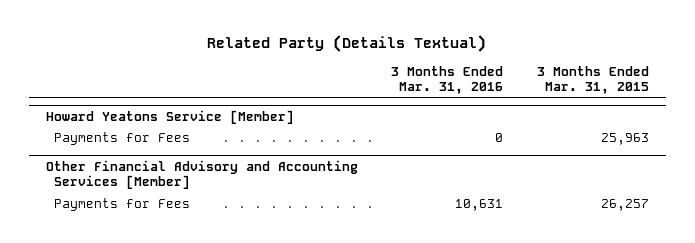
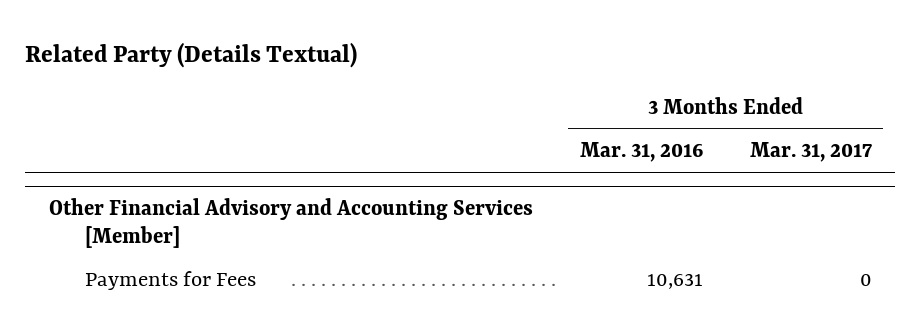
[537,65,650,94] 3 Months Ended Mar. 31, 2015 -> none
none -> [749,142,872,163] Mar. 31, 2017
[45,109,294,124] Howard Yeatons Service [Member] -> none
[54,132,191,146] Payments for Fees -> none

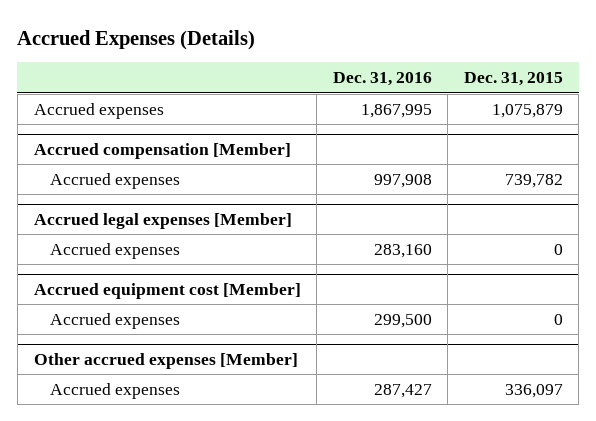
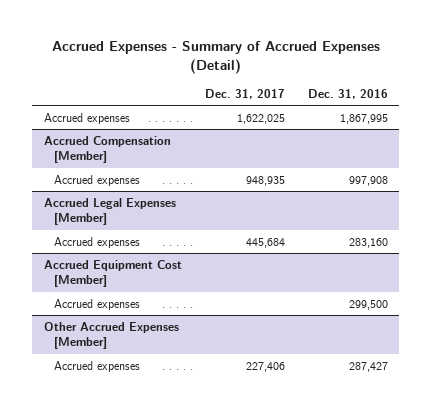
[17,29,256,50] Accrued Expenses (Details) -> [51,41,380,75] Accrued Expenses - Summary of Accrued Expenses (Detail)
[463,72,563,87] Dec. 31, 2015 -> none
none -> [204,89,285,100] Dec. 31, 2017
[33,143,291,160] Accrued compensation [Member] -> [43,135,171,164] Accrued Compensation [Member]
[33,213,292,230] Accrued legal expenses [Member] -> [43,197,176,226] Accrued Legal Expenses [Member]
[33,283,301,300] Accrued equipment cost [Member] -> [43,259,182,288] Accrued Equipment Cost [Member]
[33,353,298,370] Other accrued expenses [Member] -> [43,321,179,350] Other Accrued Expenses [Member]

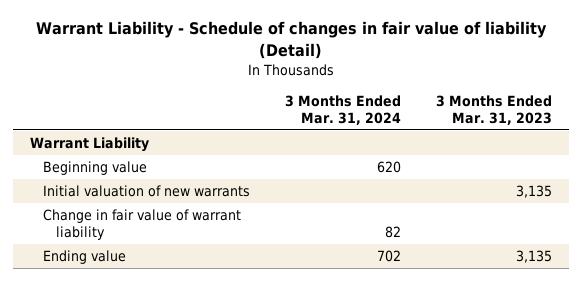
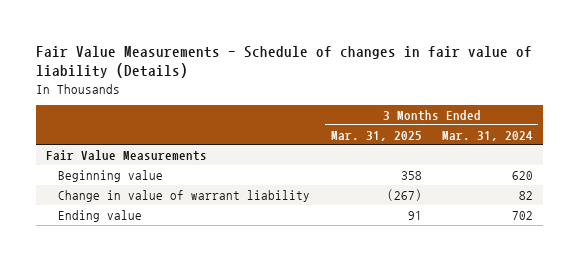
[35,21,547,59] Warrant Liability - Schedule of changes in fair value of liability (Detail) -> [35,45,532,79] Fair Value Measurements - Schedule of changes in fair value of liability (Details)
[435,94,552,126] 3 Months Ended Mar. 31, 2023 -> none
none -> [330,130,422,141] Mar. 31, 2025
[29,137,149,153] Warrant Liability -> none
none -> [45,149,207,161] Fair Value Measurements
[43,185,251,198] Initial valuation of new warrants -> none
[43,209,242,241] Change in fair value of warrant liability -> [58,189,311,202] Change in value of warrant liability

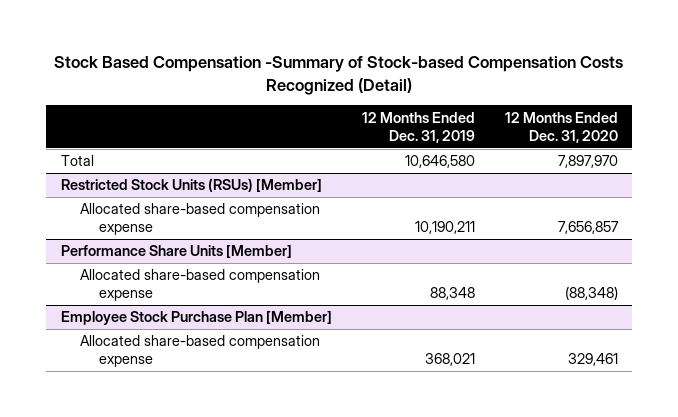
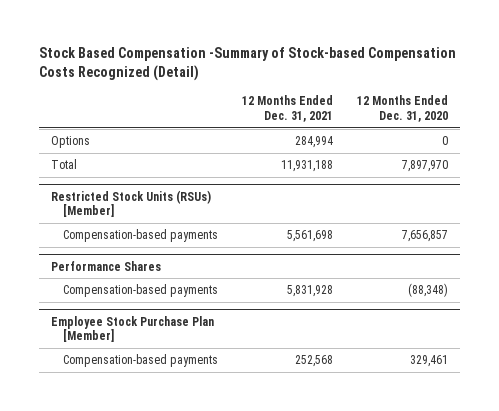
[361,111,475,143] 12 Months Ended Dec. 31, 2019 -> none
none -> [242,95,334,123] 12 Months Ended Dec. 31, 2021
none -> [51,136,91,149] Options
[80,203,321,236] Allocated share-based compensation expense -> [63,229,219,243] Compensation-based payments
[60,245,292,259] Performance Share Units [Member] -> [51,260,162,271] Performance Shares
[80,269,321,302] Allocated share-based compensation expense -> [63,284,219,298] Compensation-based payments
[80,335,321,368] Allocated share-based compensation expense -> [63,354,219,368] Compensation-based payments

